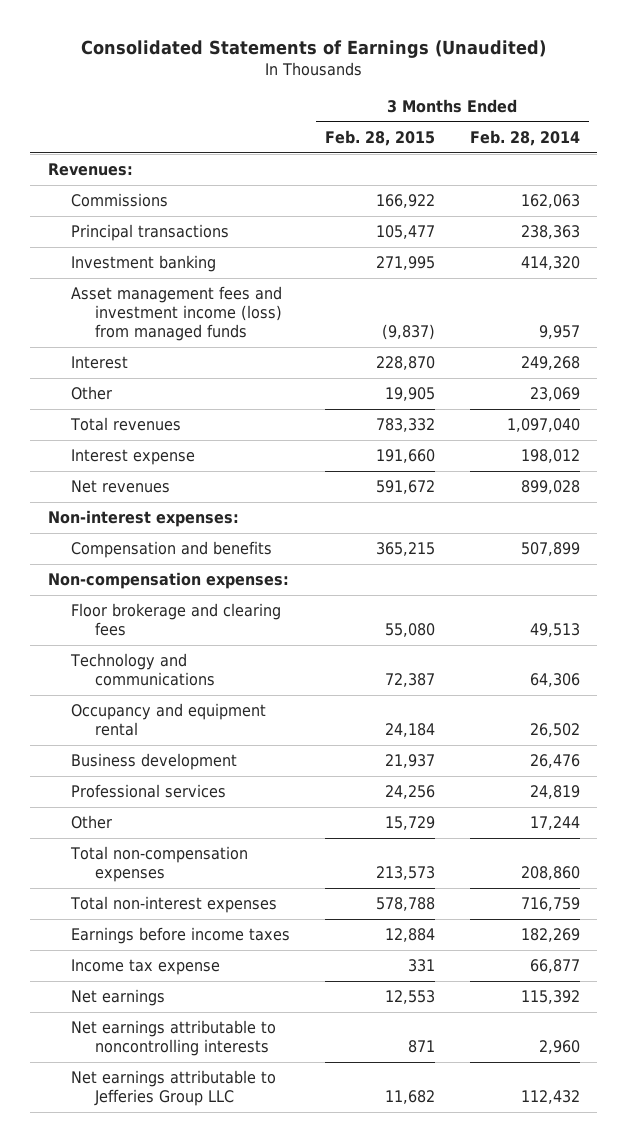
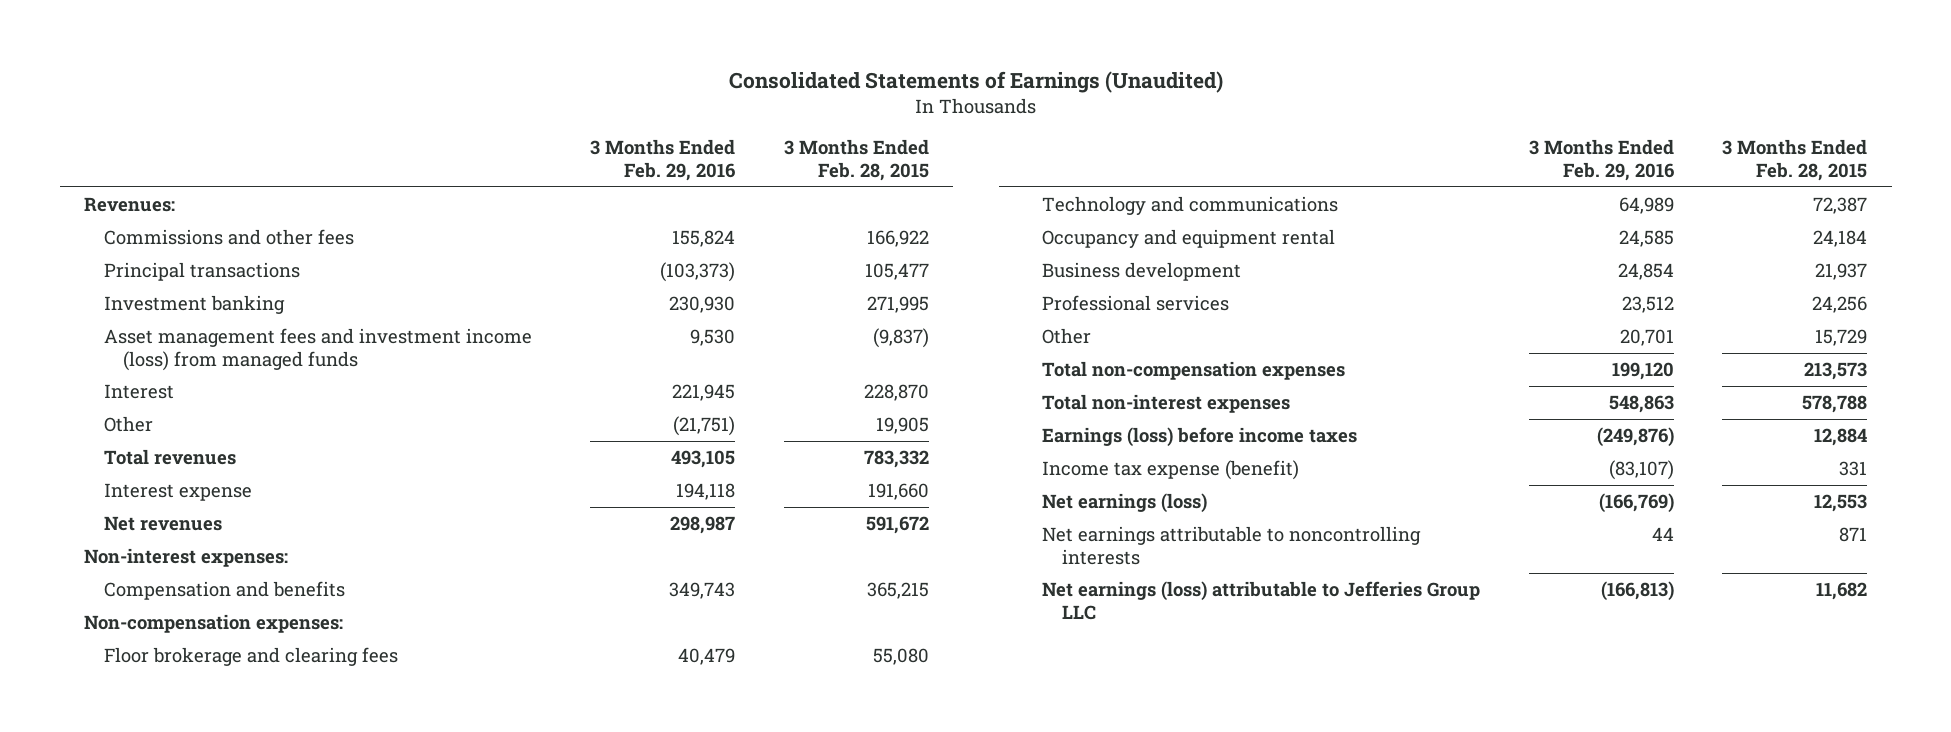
[469,129,580,146] Feb. 28, 2014 -> none
none -> [590,139,736,181] 3 Months Ended Feb. 29, 2016
[71,193,169,208] Commissions -> [103,229,354,246] Commissions and other fees
[71,927,291,945] Earnings before income taxes -> [1042,427,1358,448] Earnings (loss) before income taxes
[71,959,221,976] Income tax expense -> [1042,460,1300,481] Income tax expense (benefit)
[71,989,166,1007] Net earnings -> [1042,493,1208,514] Net earnings (loss)
[71,1070,277,1107] Net earnings attributable to Jefferies Group LLC -> [1042,581,1481,620] Net earnings (loss) attributable to Jefferies Group LLC

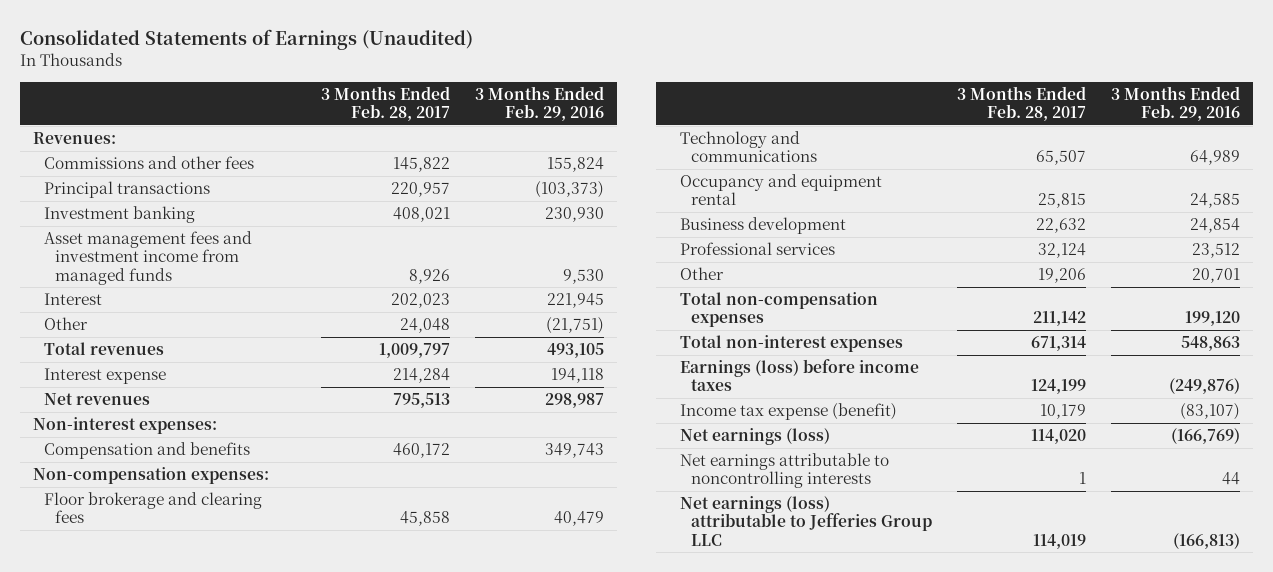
[783,139,929,181] 3 Months Ended Feb. 28, 2015 -> none
none -> [321,85,451,122] 3 Months Ended Feb. 28, 2017
[103,328,532,371] Asset management fees and investment income (loss) from managed funds -> [44,231,253,285] Asset management fees and investment income from managed funds

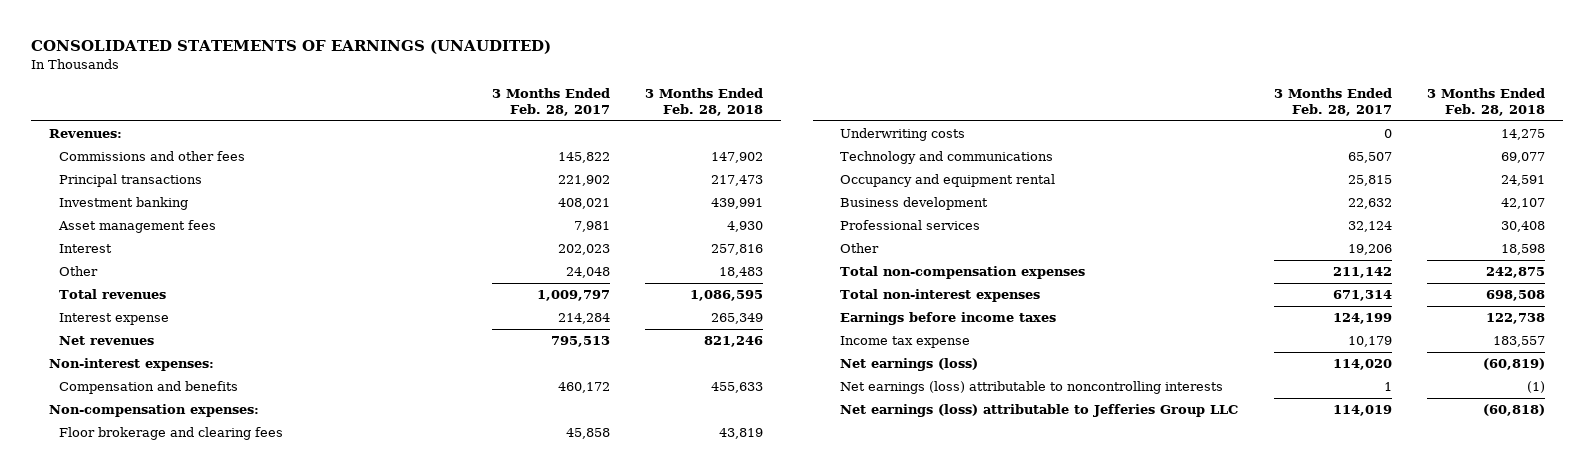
[20,28,474,50] Consolidated Statements of Earnings (Unaudited) -> [31,40,552,55] CONSOLIDATED STATEMENTS OF EARNINGS (UNAUDITED)
[475,85,605,122] 3 Months Ended Feb. 29, 2016 -> none
none -> [645,87,764,116] 3 Months Ended Feb. 28, 2018
[391,182,451,198] 220,957 -> [558,175,611,187] 221,902
[44,231,253,285] Asset management fees and investment income from managed funds -> [57,220,216,234] Asset management fees
[409,268,451,284] 8,926 -> [574,221,611,233] 7,981
none -> [840,128,966,142] Underwriting costs
[680,359,920,392] Earnings (loss) before income taxes -> [840,312,1057,326] Earnings before income taxes
[680,403,898,421] Income tax expense (benefit) -> [840,336,971,349] Income tax expense
[680,453,890,489] Net earnings attributable to noncontrolling interests -> [840,381,1224,395] Net earnings (loss) attributable to noncontrolling interests

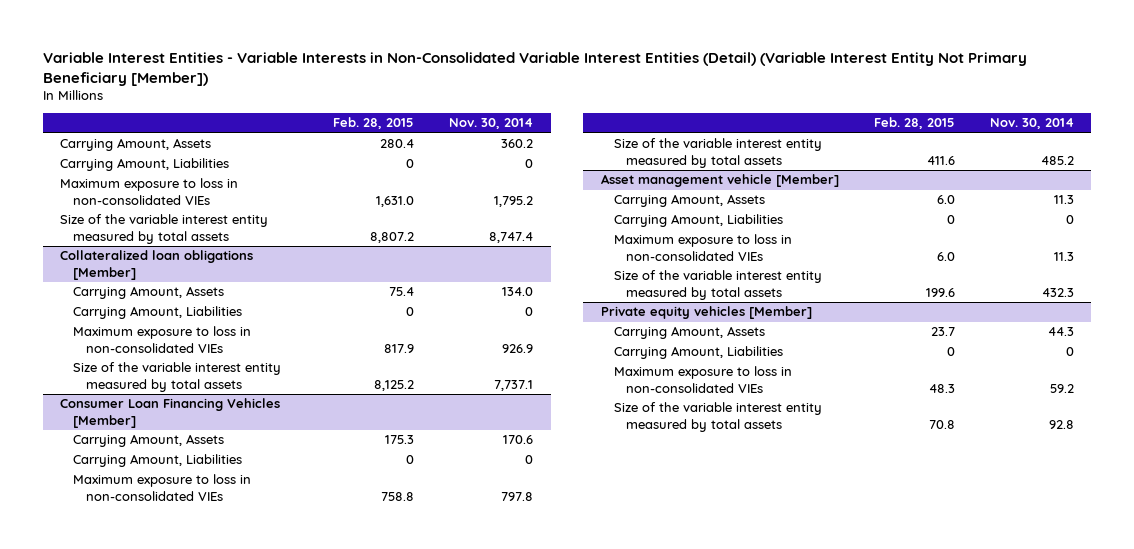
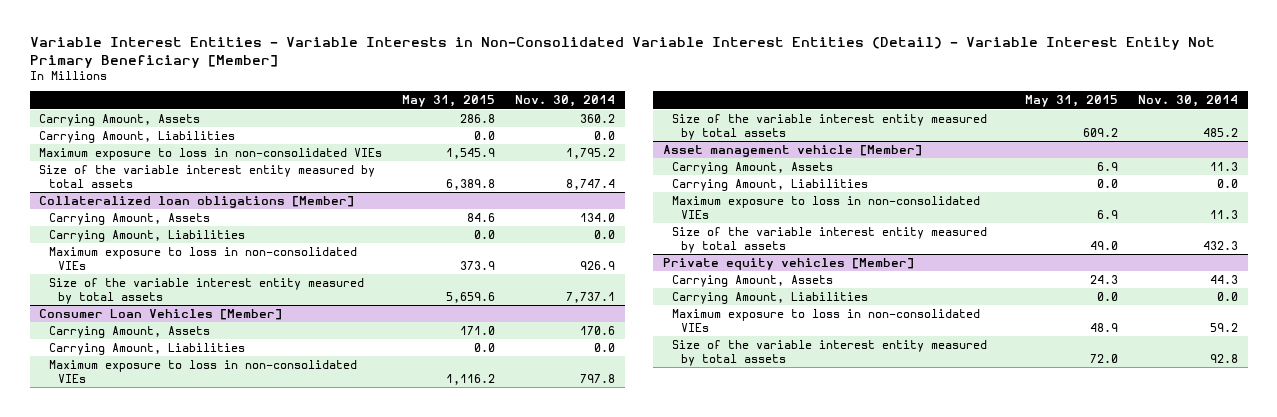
[42,51,1027,86] Variable Interest Entities - Variable Interests in Non-Consolidated Variable Interest Entities (Detail) (Variable Interest Entity Not Primary Beneficiary [Member]) -> [29,37,1215,68] Variable Interest Entities - Variable Interests in Non-Consolidated Variable Interest Entities (Detail) - Variable Interest Entity Not Primary Beneficiary [Member]
[333,117,415,130] Feb. 28, 2015 -> none
none -> [402,95,496,108] May 31, 2015
[525,159,534,169] 0 -> [593,130,615,140] 0.0
[525,307,534,317] 0 -> [593,229,615,239] 0.0
[60,398,281,428] Consumer Loan Financing Vehicles [Member] -> [39,308,283,320] Consumer Loan Vehicles [Member]
[525,455,534,465] 0 -> [593,342,615,352] 0.0
[1065,215,1074,225] 0 -> [1216,178,1238,188] 0.0
[1065,347,1074,357] 0 -> [1216,291,1238,301] 0.0

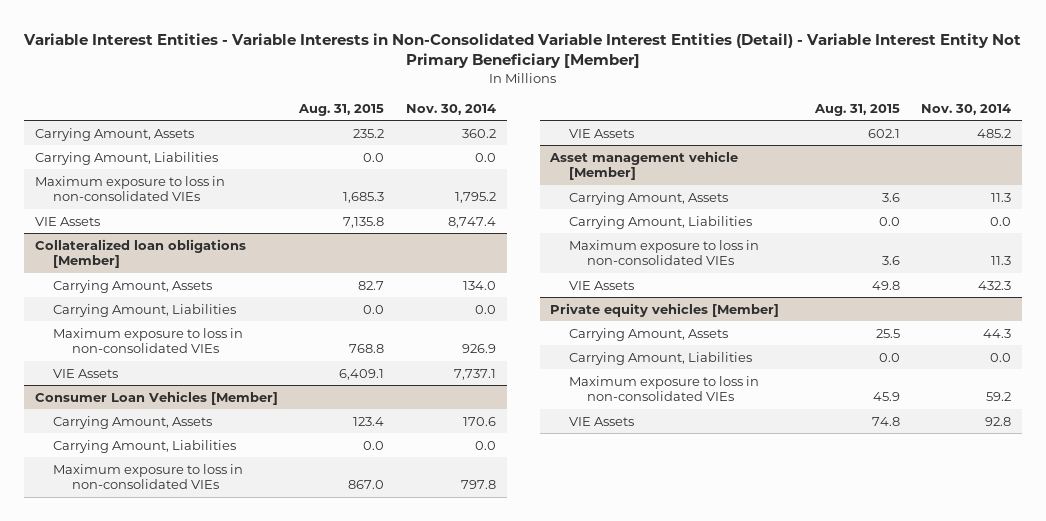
[402,95,496,108] May 31, 2015 -> none
none -> [298,103,385,116] Aug. 31, 2015
[39,164,376,188] Size of the variable interest entity measured by total assets -> [34,216,100,226] VIE Assets
[48,277,364,304] Size of the variable interest entity measured by total assets -> [53,368,119,378] VIE Assets
[672,113,988,140] Size of the variable interest entity measured by total assets -> [568,128,634,138] VIE Assets
[672,226,988,253] Size of the variable interest entity measured by total assets -> [568,280,634,290] VIE Assets
[672,339,988,366] Size of the variable interest entity measured by total assets -> [568,416,634,426] VIE Assets

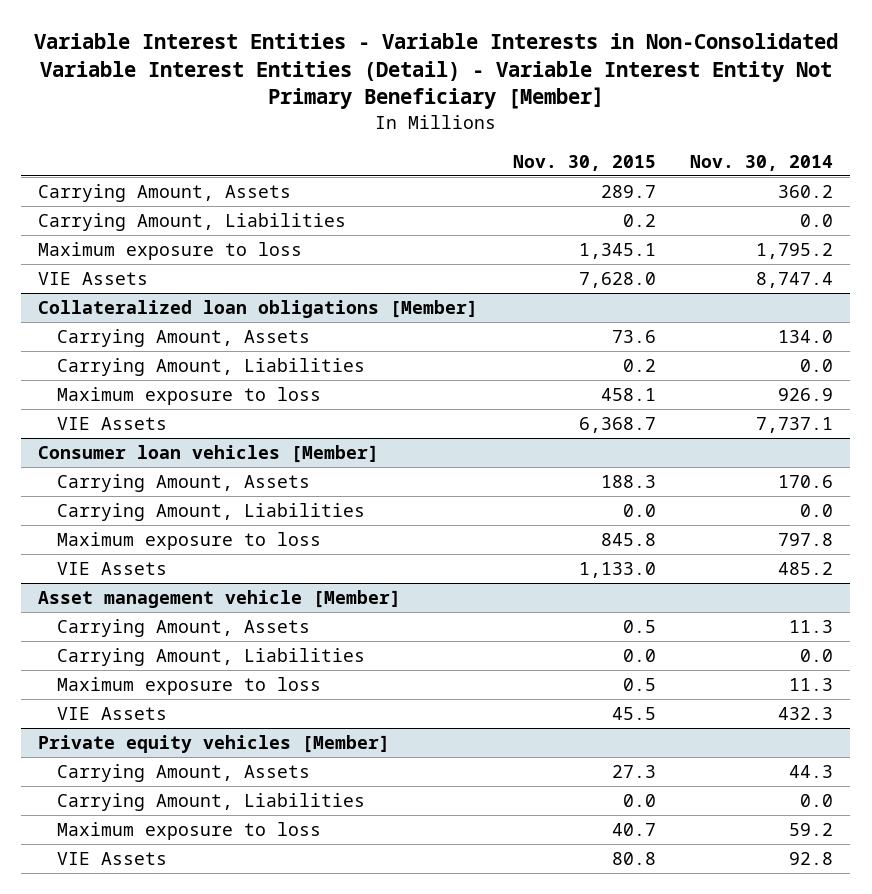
[298,103,385,116] Aug. 31, 2015 -> none
none -> [512,154,656,171] Nov. 30, 2015
[34,175,225,202] Maximum exposure to loss in non-consolidated VIEs -> [38,242,303,261] Maximum exposure to loss
[53,327,244,354] Maximum exposure to loss in non-consolidated VIEs -> [57,387,322,406] Maximum exposure to loss
[34,390,278,405] Consumer Loan Vehicles [Member] -> [38,445,380,464] Consumer loan vehicles [Member]
[53,463,244,490] Maximum exposure to loss in non-consolidated VIEs -> [57,532,322,551] Maximum exposure to loss
[568,239,759,266] Maximum exposure to loss in non-consolidated VIEs -> [57,677,322,696] Maximum exposure to loss
[568,375,759,402] Maximum exposure to loss in non-consolidated VIEs -> [57,822,322,841] Maximum exposure to loss

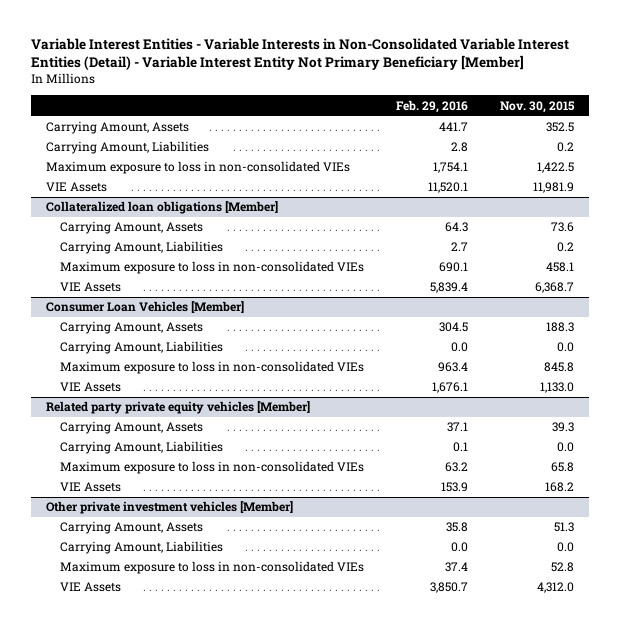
[690,154,834,171] Nov. 30, 2014 -> none
none -> [395,99,468,113] Feb. 29, 2016
[600,185,656,199] 289.7 -> [545,122,574,133] 352.5
[38,242,303,261] Maximum exposure to loss -> [46,161,351,175] Maximum exposure to loss in non-consolidated VIEs
[578,243,656,260] 1,345.1 -> [536,162,574,174] 1,422.5
[578,272,656,289] 7,628.0 -> [532,182,574,194] 11,981.9
[57,387,322,406] Maximum exposure to loss -> [60,261,365,275] Maximum exposure to loss in non-consolidated VIEs
[38,445,380,464] Consumer loan vehicles [Member] -> [46,301,245,314] Consumer Loan Vehicles [Member]
[57,532,322,551] Maximum exposure to loss -> [60,361,365,375] Maximum exposure to loss in non-consolidated VIEs
[38,590,402,609] Asset management vehicle [Member] -> [46,401,311,415] Related party private equity vehicles [Member]
[622,620,656,634] 0.5 -> [551,422,574,433] 39.3
[57,677,322,696] Maximum exposure to loss -> [60,461,365,475] Maximum exposure to loss in non-consolidated VIEs
[622,678,656,692] 0.5 -> [550,462,574,473] 65.8
[611,707,656,721] 45.5 -> [544,482,574,493] 168.2
[38,735,391,754] Private equity vehicles [Member] -> [46,501,294,515] Other private investment vehicles [Member]
[611,765,656,779] 27.3 -> [553,522,574,533] 51.3
[57,822,322,841] Maximum exposure to loss -> [60,561,365,575] Maximum exposure to loss in non-consolidated VIEs
[611,823,656,837] 40.7 -> [550,562,574,573] 52.8
[611,852,656,866] 80.8 -> [536,582,574,594] 4,312.0

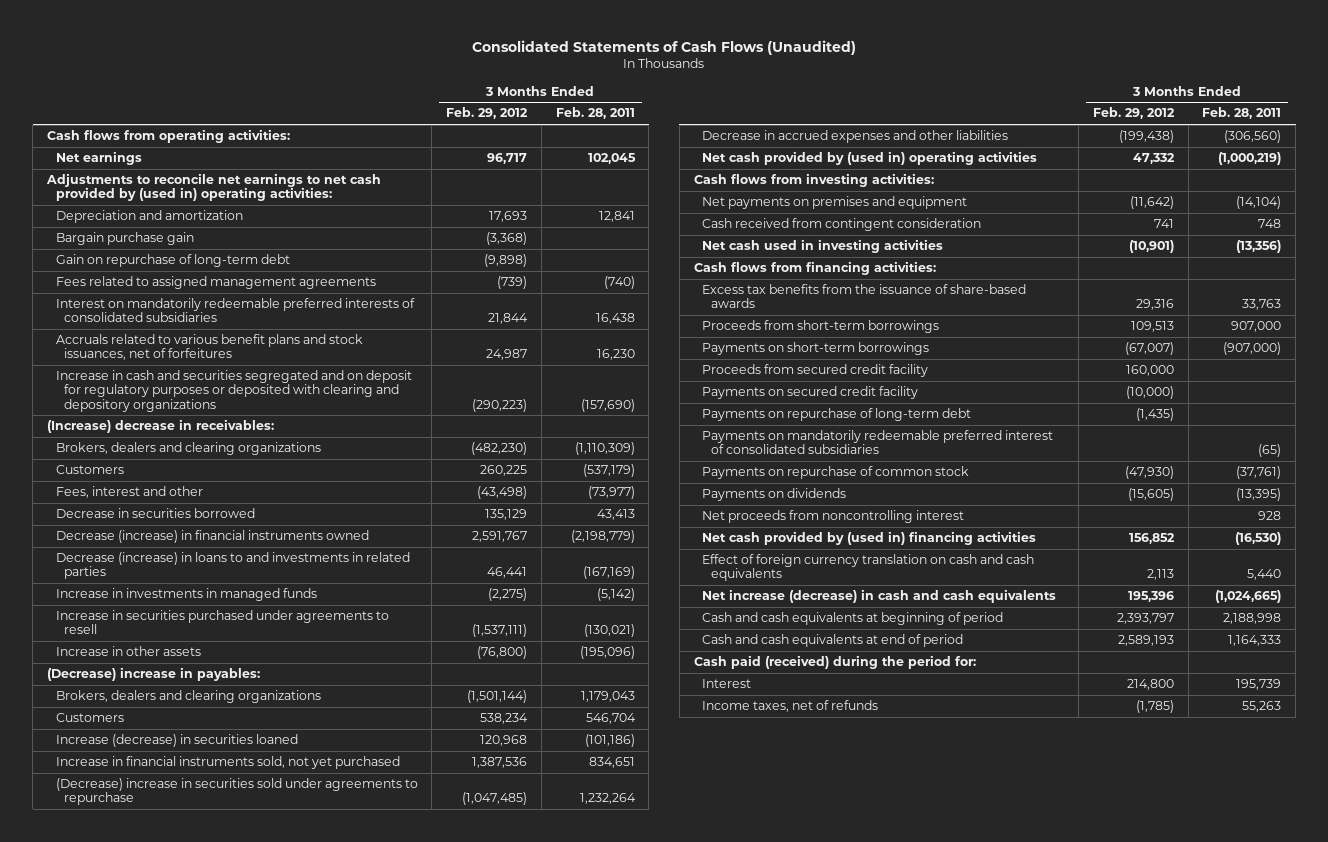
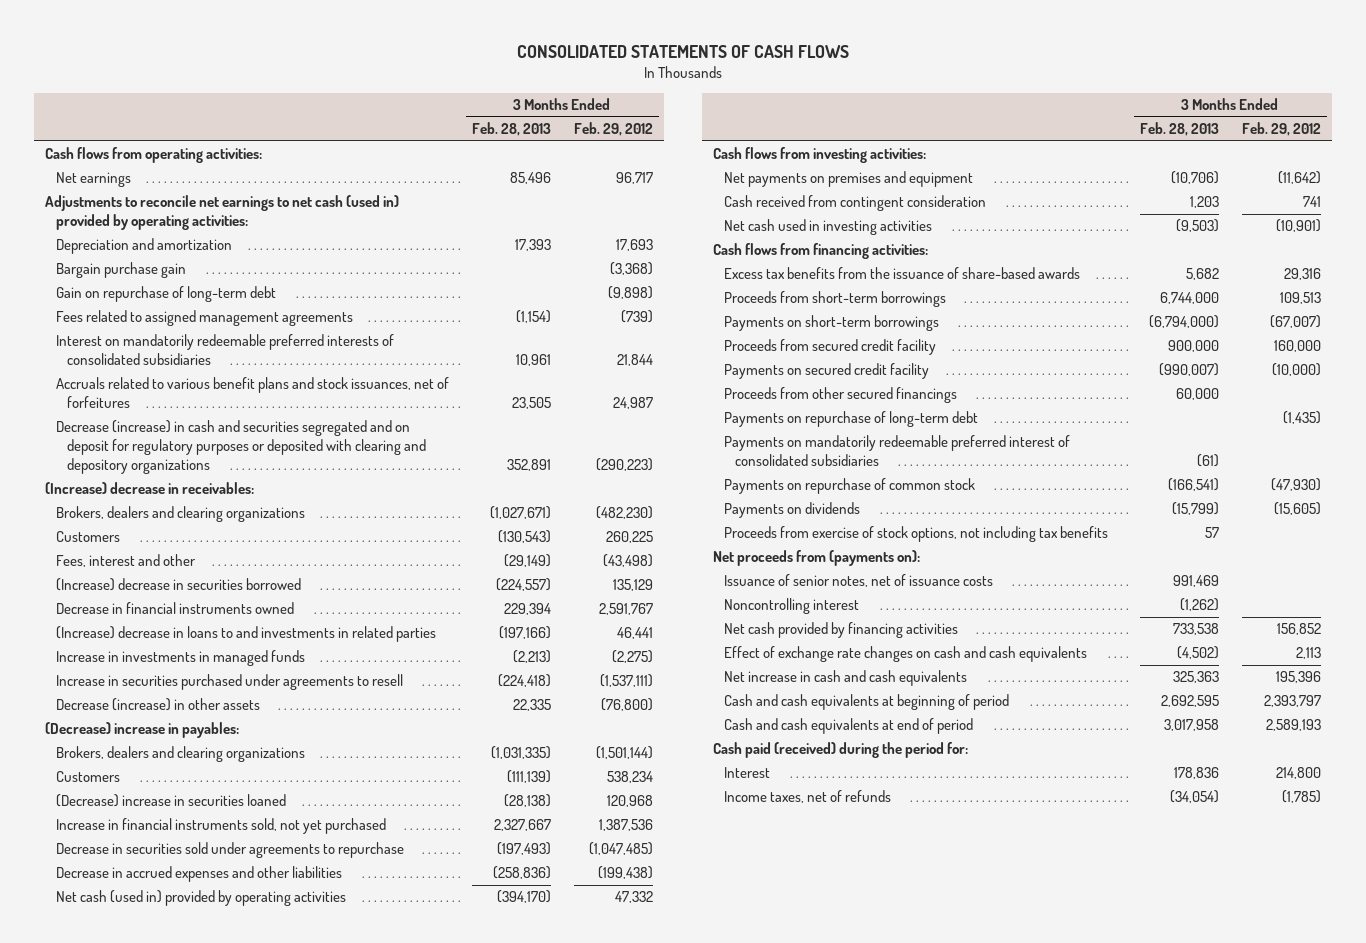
[472,39,857,55] Consolidated Statements of Cash Flows (Unaudited) -> [517,44,850,58] CONSOLIDATED STATEMENTS OF CASH FLOWS
[555,107,635,120] Feb. 28, 2011 -> none
none -> [471,122,551,137] Feb. 28, 2013
[45,173,381,202] Adjustments to reconcile net earnings to net cash provided by (used in) operating activities: -> [45,195,400,231] Adjustments to reconcile net earnings to net cash (used in) provided by operating activities:
[55,370,412,412] Increase in cash and securities segregated and on deposit for regulatory purposes or deposited with clearing and depository organizations -> [56,420,426,475] Decrease (increase) in cash and securities segregated and on deposit for regulatory purposes or deposited with clearing and depository organizations
[55,508,255,519] Decrease in securities borrowed -> [56,578,302,592] (Increase) decrease in securities borrowed
[55,530,369,544] Decrease (increase) in financial instruments owned -> [56,602,295,615] Decrease in financial instruments owned
[55,552,410,580] Decrease (increase) in loans to and investments in related parties -> [56,626,437,643] (Increase) decrease in loans to and investments in related parties
[55,646,201,657] Increase in other assets -> [56,698,261,712] Decrease (increase) in other assets
[55,734,298,748] Increase (decrease) in securities loaned -> [56,794,287,808] (Decrease) increase in securities loaned
[55,778,418,806] (Decrease) increase in securities sold under agreements to repurchase -> [56,842,405,859] Decrease in securities sold under agreements to repurchase
[702,151,1038,166] Net cash provided by (used in) operating activities -> [56,890,347,907] Net cash (used in) provided by operating activities
none -> [724,387,958,404] Proceeds from other secured financings
[702,510,965,524] Net proceeds from noncontrolling interest -> none
none -> [724,526,1109,543] Proceeds from exercise of stock options, not including tax benefits
none -> [713,550,921,567] Net proceeds from (payments on):
none -> [724,574,994,588] Issuance of senior notes, net of issuance costs
none -> [724,598,860,615] Noncontrolling interest
[702,531,1037,546] Net cash provided by (used in) financing activities -> [724,622,959,639] Net cash provided by financing activities
[702,554,1035,582] Effect of foreign currency translation on cash and cash equivalents -> [724,646,1088,663] Effect of exchange rate changes on cash and cash equivalents
[702,589,1057,604] Net increase (decrease) in cash and cash equivalents -> [724,670,968,687] Net increase in cash and cash equivalents

